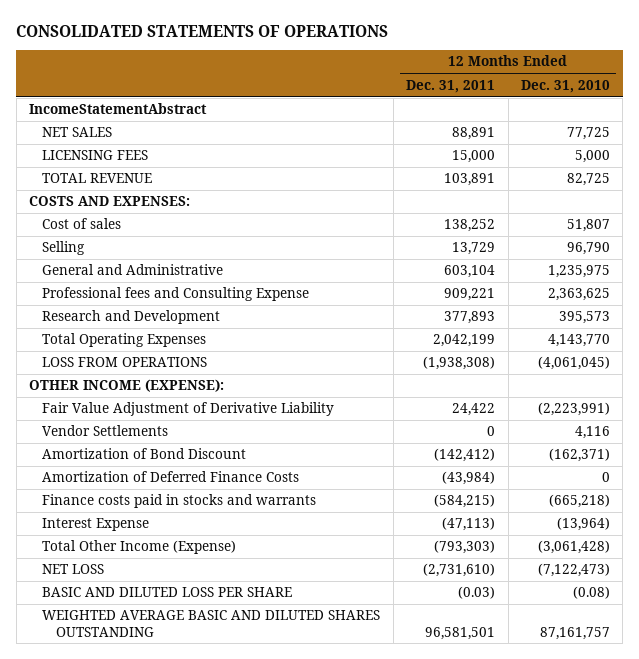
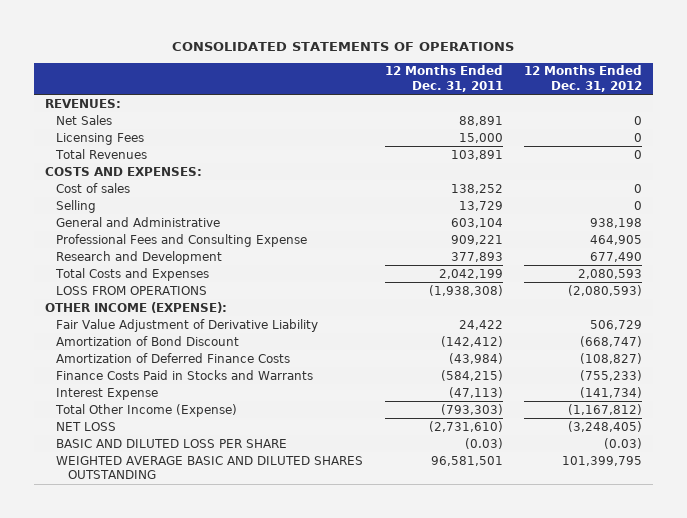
[520,79,610,93] Dec. 31, 2010 -> none
none -> [524,65,643,92] 12 Months Ended Dec. 31, 2012
[28,103,207,115] IncomeStatementAbstract -> none
none -> [44,98,121,108] REVENUES:
[42,127,113,138] NET SALES -> [56,114,113,125] Net Sales
[42,150,149,161] LICENSING FEES -> [56,132,145,145] Licensing Fees
[42,173,153,184] TOTAL REVENUE -> [55,148,148,159] Total Revenues
[42,287,310,302] Professional fees and Consulting Expense -> [56,233,308,247] Professional Fees and Consulting Expense
[42,333,207,348] Total Operating Expenses -> [55,267,210,281] Total Costs and Expenses
[42,425,169,437] Vendor Settlements -> none
[42,494,317,509] Finance costs paid in stocks and warrants -> [56,369,314,380] Finance Costs Paid in Stocks and Warrants

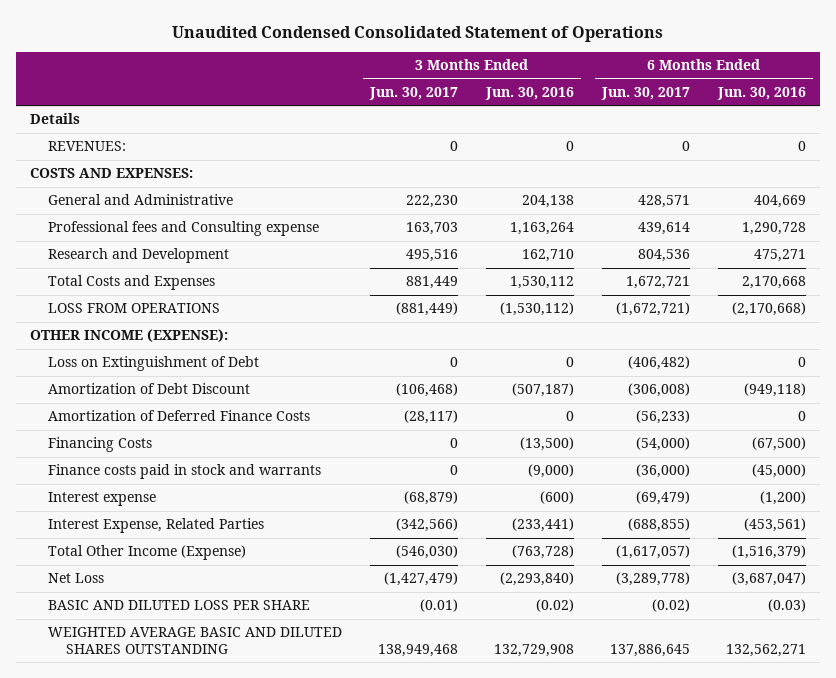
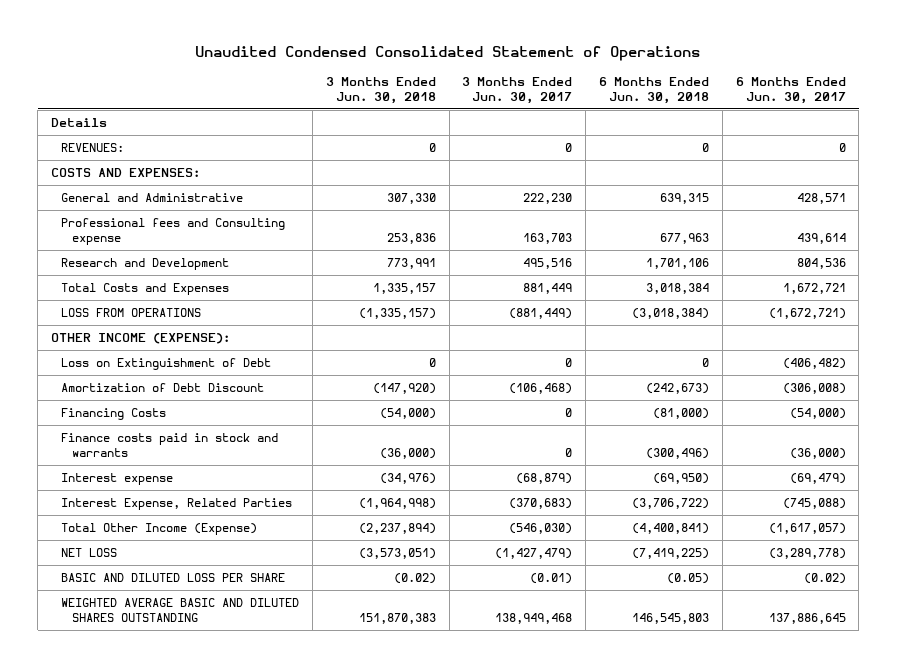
[484,86,574,100] Jun. 30, 2016 -> none
[716,86,806,100] Jun. 30, 2016 -> none
none -> [325,76,436,104] 3 Months Ended Jun. 30, 2018
none -> [599,76,710,104] 6 Months Ended Jun. 30, 2018
[48,410,311,422] Amortization of Deferred Finance Costs -> none
[395,518,458,533] (342,566) -> [509,497,573,509] (370,683)
[627,518,690,533] (688,855) -> [782,497,846,509] (745,088)
[48,573,105,584] Net Loss -> [61,547,118,557] NET LOSS

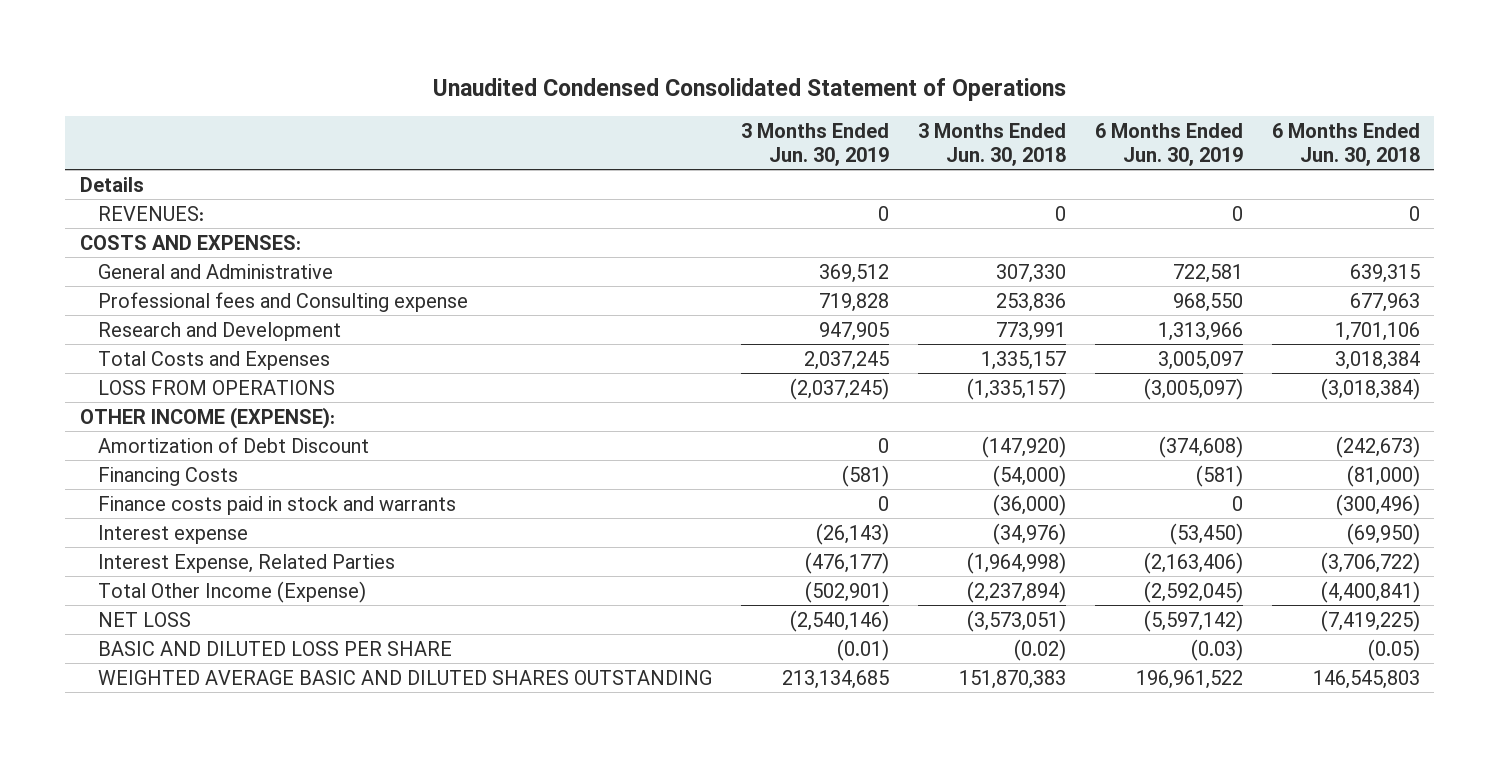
[462,76,573,104] 3 Months Ended Jun. 30, 2017 -> none
[735,76,846,104] 6 Months Ended Jun. 30, 2017 -> none
none -> [741,123,890,166] 3 Months Ended Jun. 30, 2019
none -> [1095,123,1244,166] 6 Months Ended Jun. 30, 2019
[61,357,272,370] Loss on Extinguishment of Debt -> none

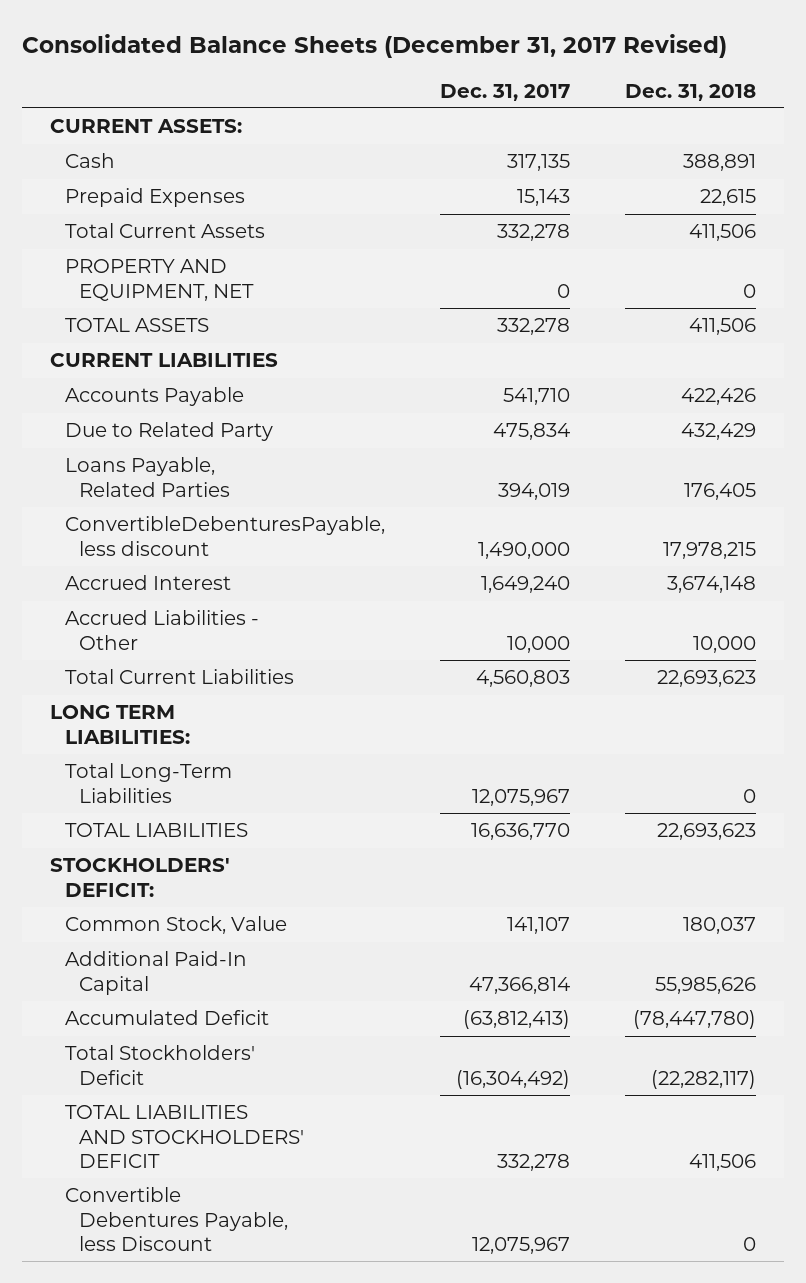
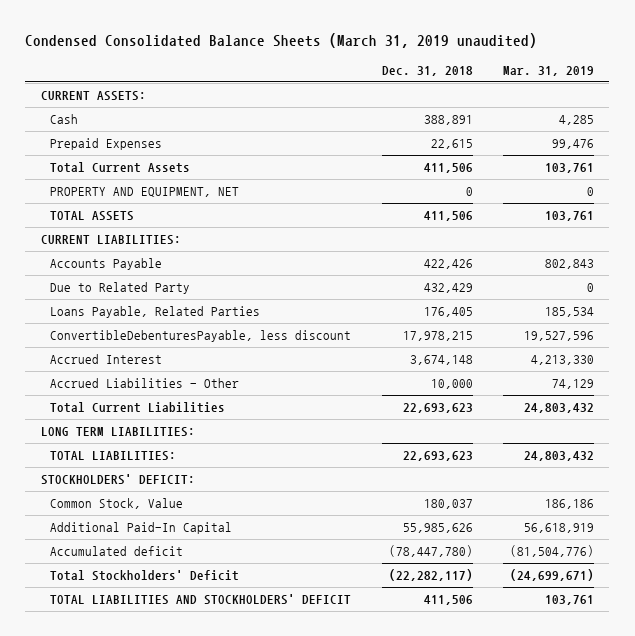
[22,34,728,59] Consolidated Balance Sheets (December 31, 2017 Revised) -> [25,33,538,49] Condensed Consolidated Balance Sheets (March 31, 2019 unaudited)
[439,83,570,101] Dec. 31, 2017 -> none
none -> [502,66,594,77] Mar. 31, 2019
[50,353,279,368] CURRENT LIABILITIES -> [40,234,181,245] CURRENT LIABILITIES:
[64,763,232,803] Total Long-Term Liabilities -> none
[64,823,248,838] TOTAL LIABILITIES -> [50,450,177,461] TOTAL LIABILITIES:
[64,1010,269,1026] Accumulated Deficit -> [50,545,184,556] Accumulated deficit
[64,1187,289,1252] Convertible Debentures Payable, less Discount -> none

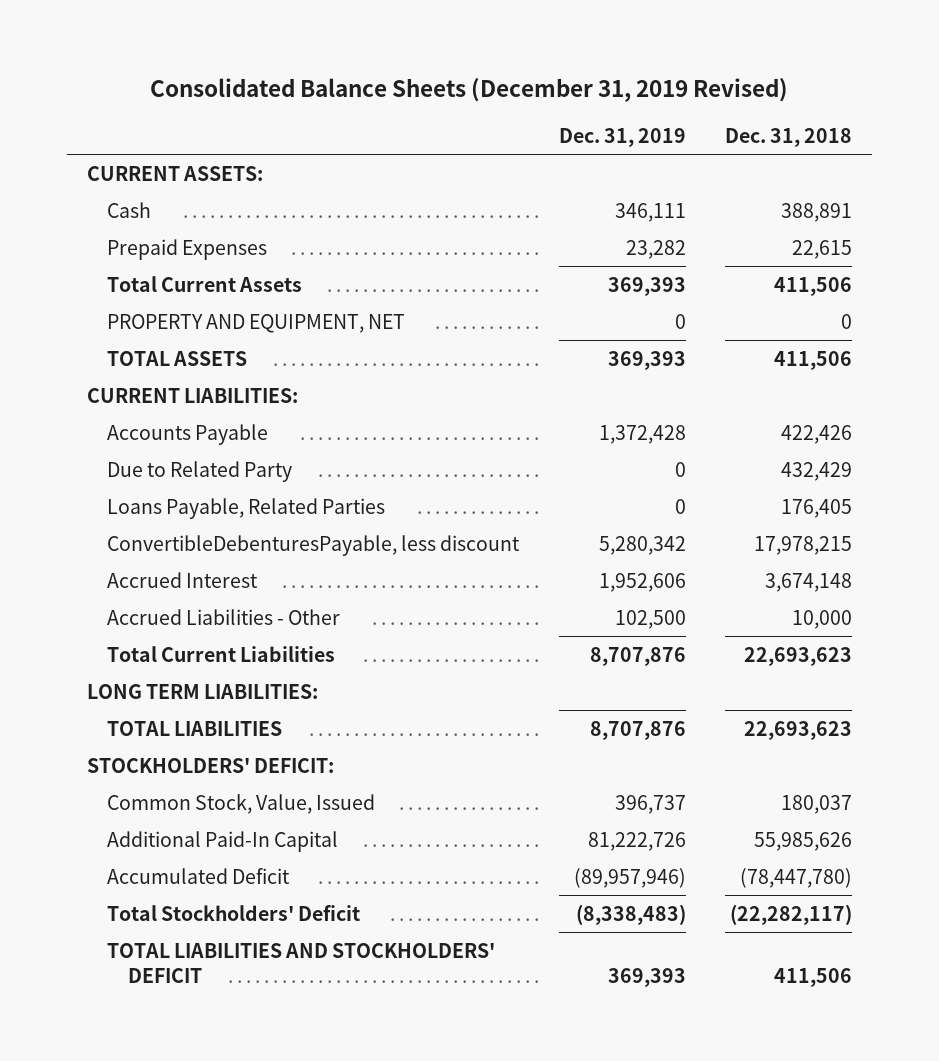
[25,33,538,49] Condensed Consolidated Balance Sheets (March 31, 2019 unaudited) -> [150,78,789,103] Consolidated Balance Sheets (December 31, 2019 Revised)
[502,66,594,77] Mar. 31, 2019 -> none
none -> [558,127,686,147] Dec. 31, 2019
[50,450,177,461] TOTAL LIABILITIES: -> [107,720,283,736] TOTAL LIABILITIES
[50,497,184,509] Common Stock, Value -> [107,793,376,814] Common Stock, Value, Issued
[50,545,184,556] Accumulated deficit -> [107,867,291,884] Accumulated Deficit

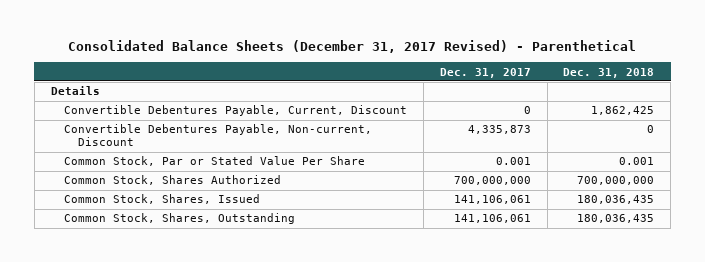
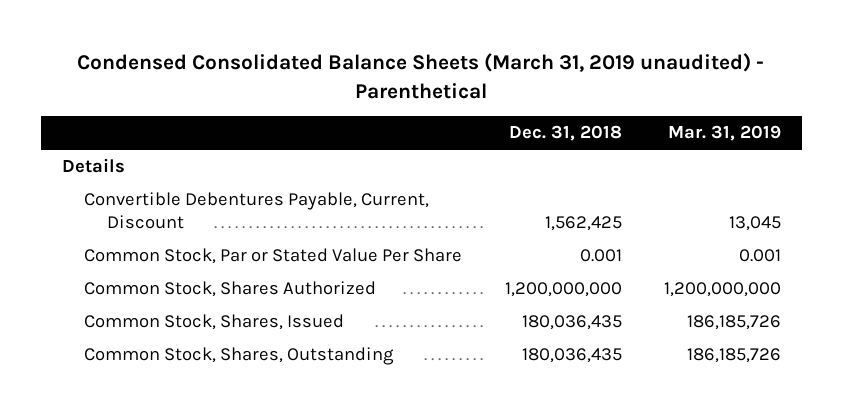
[68,40,637,54] Consolidated Balance Sheets (December 31, 2017 Revised) - Parenthetical -> [77,53,765,99] Condensed Consolidated Balance Sheets (March 31, 2019 unaudited) - Parenthetical
[439,67,531,78] Dec. 31, 2017 -> none
none -> [668,125,782,142] Mar. 31, 2019
[64,124,373,147] Convertible Debentures Payable, Non-current, Discount -> none
[591,106,655,116] 1,862,425 -> [544,216,622,232] 1,562,425
[577,176,655,186] 700,000,000 -> [504,282,622,298] 1,200,000,000

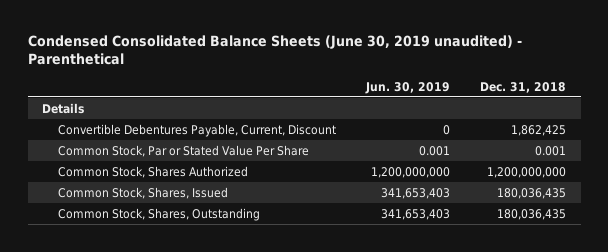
[77,53,765,99] Condensed Consolidated Balance Sheets (March 31, 2019 unaudited) - Parenthetical -> [27,34,522,65] Condensed Consolidated Balance Sheets (June 30, 2019 unaudited) - Parenthetical
[668,125,782,142] Mar. 31, 2019 -> none
none -> [364,81,450,94] Jun. 30, 2019
[544,216,622,232] 1,562,425 -> [510,124,566,136] 1,862,425

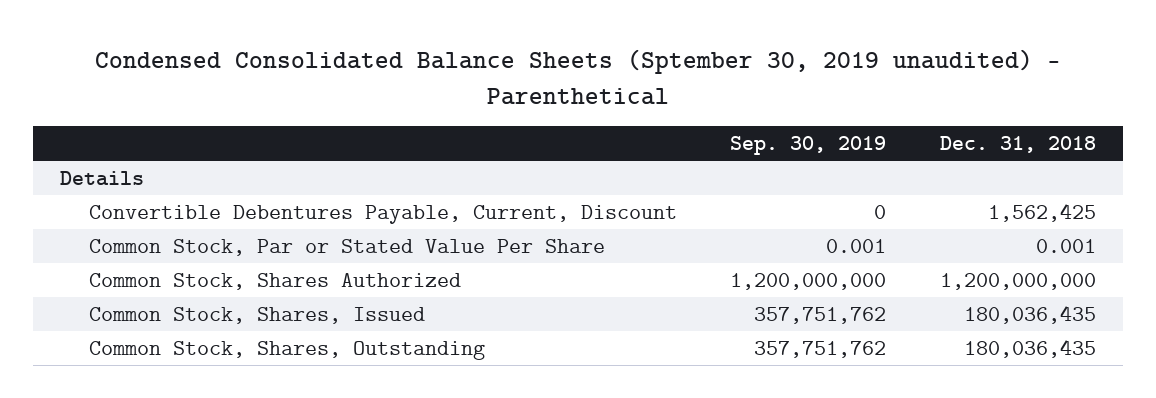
[27,34,522,65] Condensed Consolidated Balance Sheets (June 30, 2019 unaudited) - Parenthetical -> [95,49,1062,105] Condensed Consolidated Balance Sheets (Sptember 30, 2019 unaudited) - Parenthetical
[364,81,450,94] Jun. 30, 2019 -> none
none -> [730,136,887,156] Sep. 30, 2019
[510,124,566,136] 1,862,425 -> [988,202,1097,222] 1,562,425

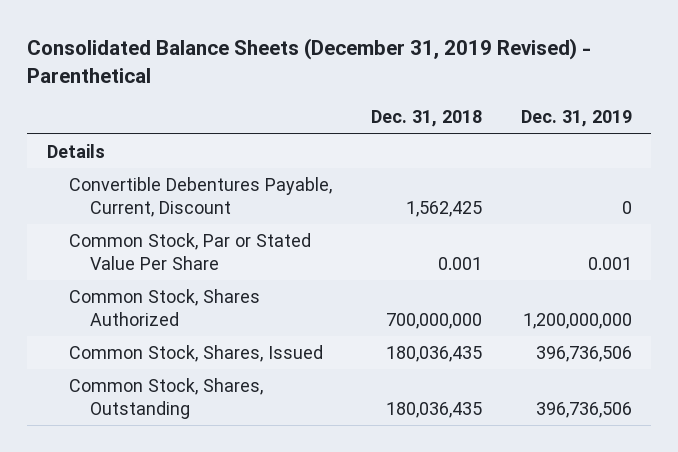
[95,49,1062,105] Condensed Consolidated Balance Sheets (Sptember 30, 2019 unaudited) - Parenthetical -> [27,37,592,83] Consolidated Balance Sheets (December 31, 2019 Revised) - Parenthetical
[730,136,887,156] Sep. 30, 2019 -> none
none -> [520,110,632,128] Dec. 31, 2019
[940,272,1097,290] 1,200,000,000 -> [385,312,482,329] 700,000,000

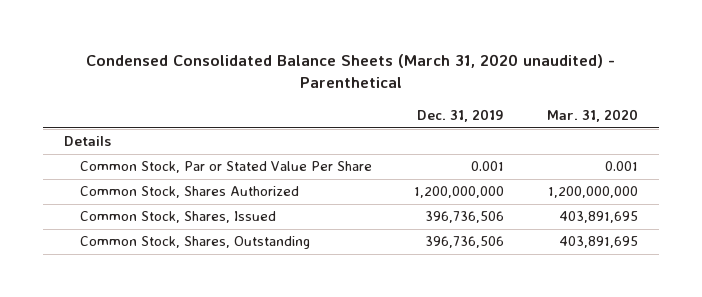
[27,37,592,83] Consolidated Balance Sheets (December 31, 2019 Revised) - Parenthetical -> [85,53,615,89] Condensed Consolidated Balance Sheets (March 31, 2020 unaudited) - Parenthetical
[370,110,482,128] Dec. 31, 2018 -> none
none -> [546,109,638,123] Mar. 31, 2020
[68,177,332,217] Convertible Debentures Payable, Current, Discount -> none

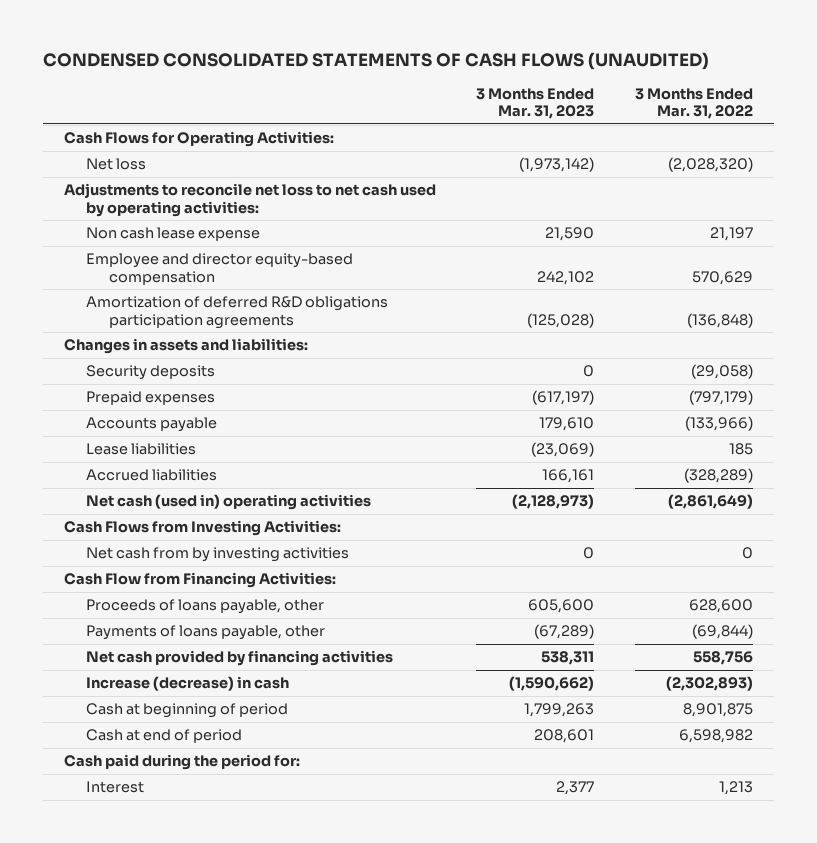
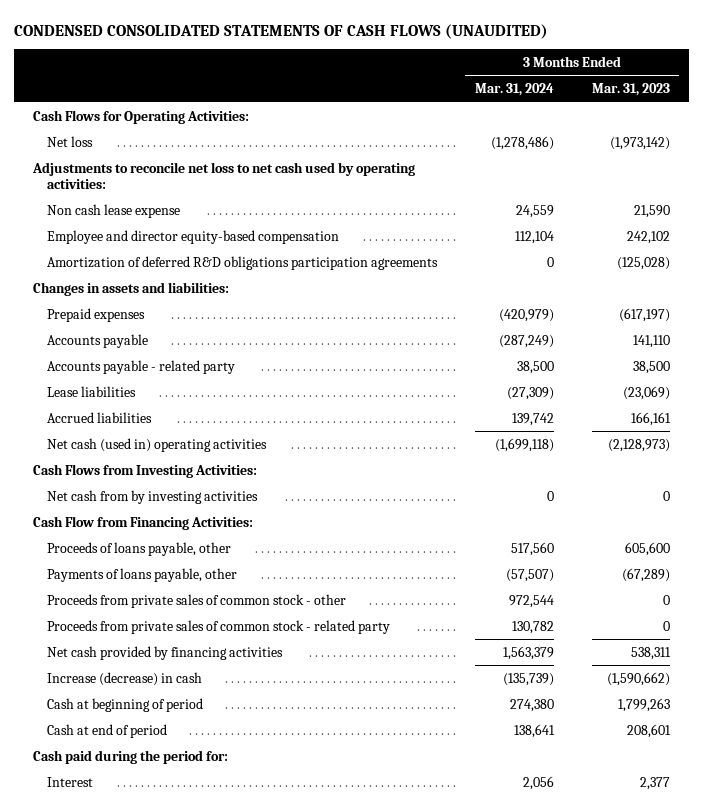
[635,87,754,120] 3 Months Ended Mar. 31, 2022 -> none
none -> [474,83,554,97] Mar. 31, 2024
[86,365,216,381] Security deposits -> none
[539,417,595,432] 179,610 -> [632,334,670,348] 141,110
none -> [46,359,235,374] Accounts payable - related party
none -> [46,593,346,608] Proceeds from private sales of common stock - other
none -> [46,619,390,634] Proceeds from private sales of common stock - related party

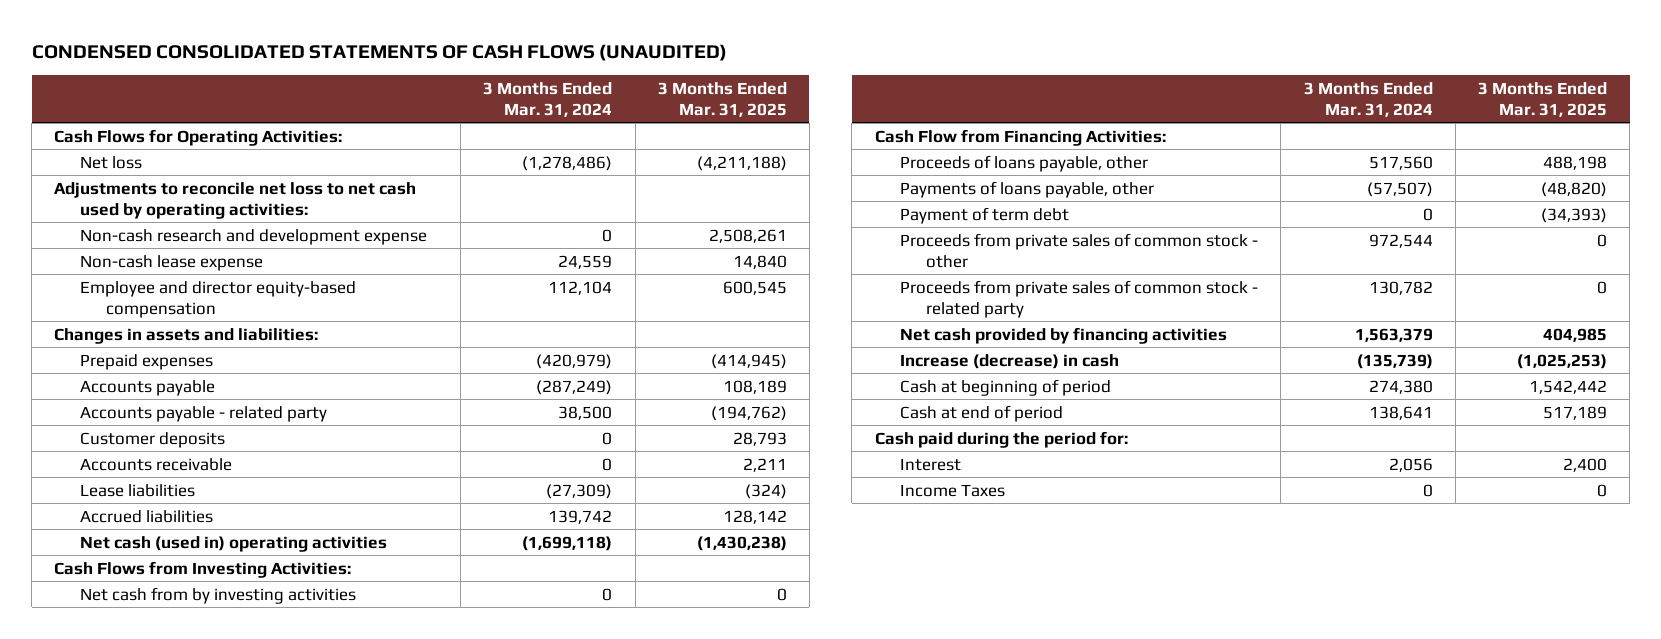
[591,83,670,97] Mar. 31, 2023 -> none
none -> [657,81,787,117] 3 Months Ended Mar. 31, 2025
none -> [80,228,428,245] Non-cash research and development expense
[46,203,180,218] Non cash lease expense -> [80,254,264,271] Non-cash lease expense
[46,255,438,270] Amortization of deferred R&D obligations participation agreements -> none
none -> [80,431,226,448] Customer deposits
none -> [80,457,233,471] Accounts receivable
none -> [900,206,1070,224] Payment of term debt
none -> [900,483,1006,497] Income Taxes

